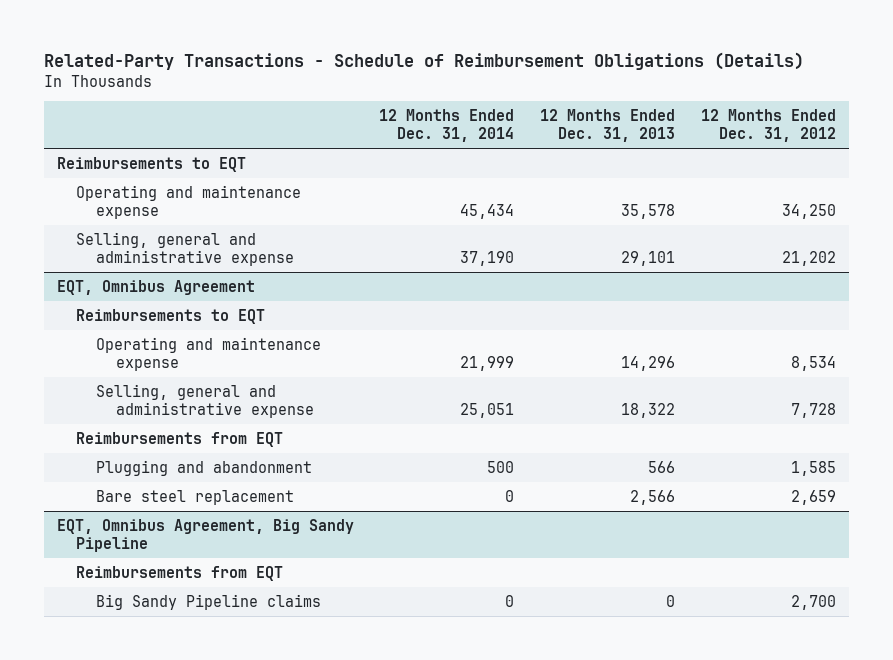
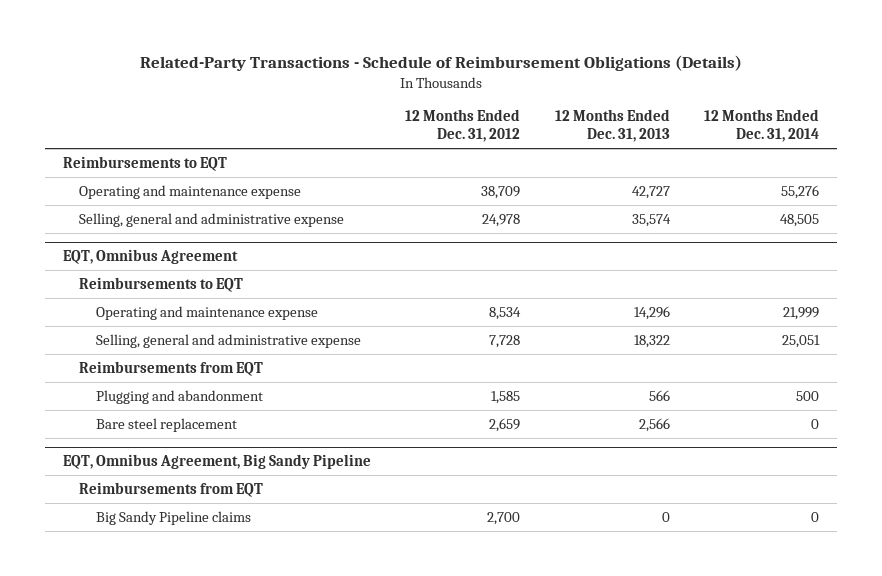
[460,203,515,219] 45,434 -> [781,184,820,199] 55,276
[621,203,676,219] 35,578 -> [631,185,670,199] 42,727
[781,203,836,219] 34,250 -> [481,185,521,199] 38,709
[460,250,515,266] 37,190 -> [780,213,820,227] 48,505
[621,250,676,266] 29,101 -> [631,213,671,227] 35,574
[781,250,836,266] 21,202 -> [482,213,521,227] 24,978

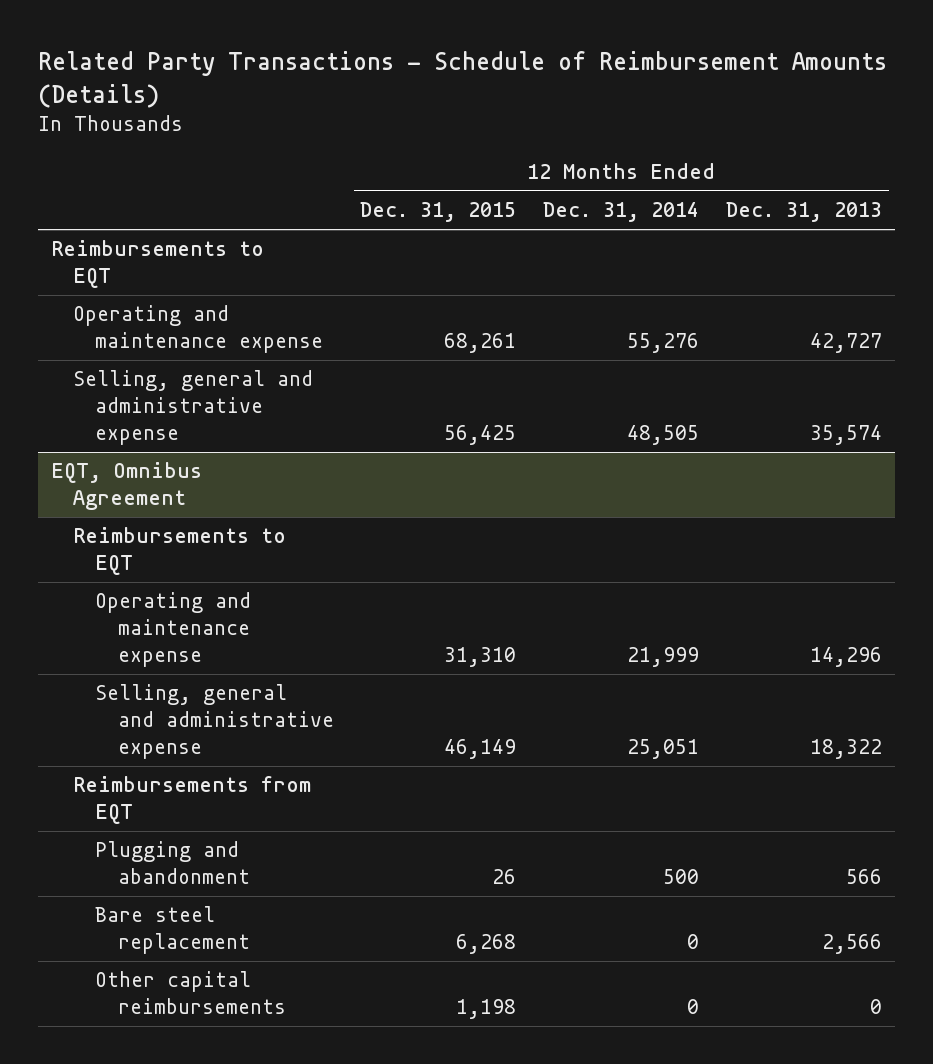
[140,55,743,72] Related-Party Transactions - Schedule of Reimbursement Obligations (Details) -> [37,51,887,109] Related Party Transactions - Schedule of Reimbursement Amounts (Details)
[405,109,521,143] 12 Months Ended Dec. 31, 2012 -> none
none -> [360,202,517,223] Dec. 31, 2015
[62,454,371,470] EQT, Omnibus Agreement, Big Sandy Pipeline -> none
[79,481,264,497] Reimbursements from EQT -> none
[96,510,252,525] Big Sandy Pipeline claims -> [95,971,286,1015] Other capital reimbursements

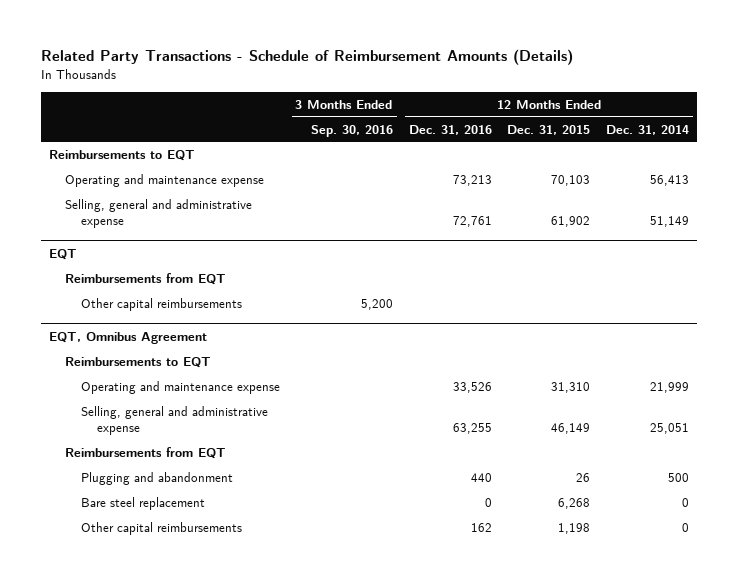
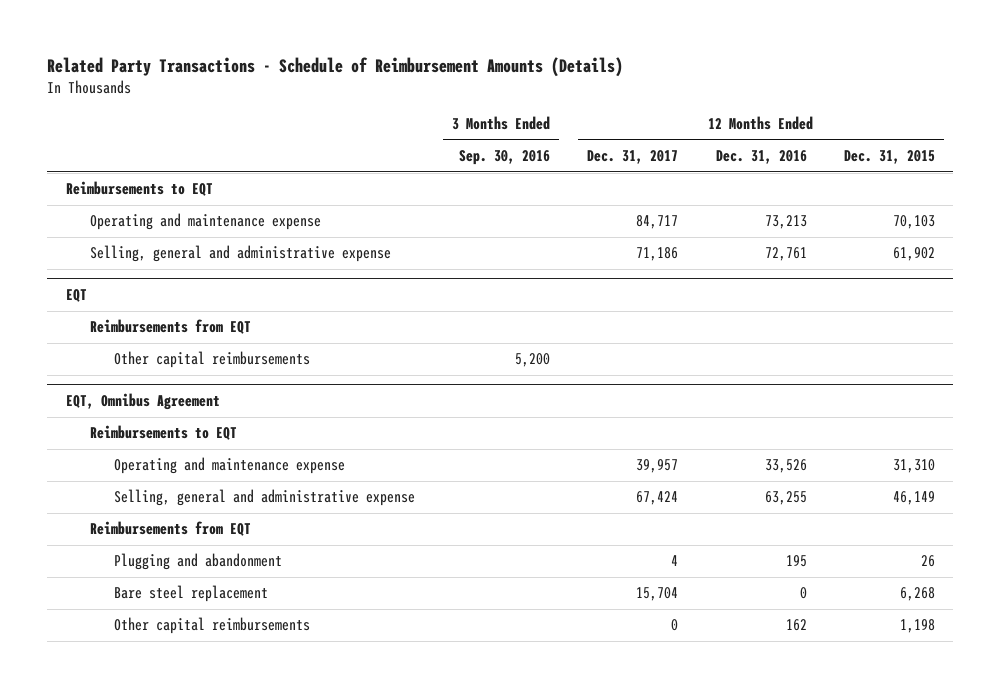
[606,124,690,135] Dec. 31, 2014 -> none
none -> [587,150,679,165] Dec. 31, 2017
[470,472,492,482] 440 -> [785,555,807,568] 195

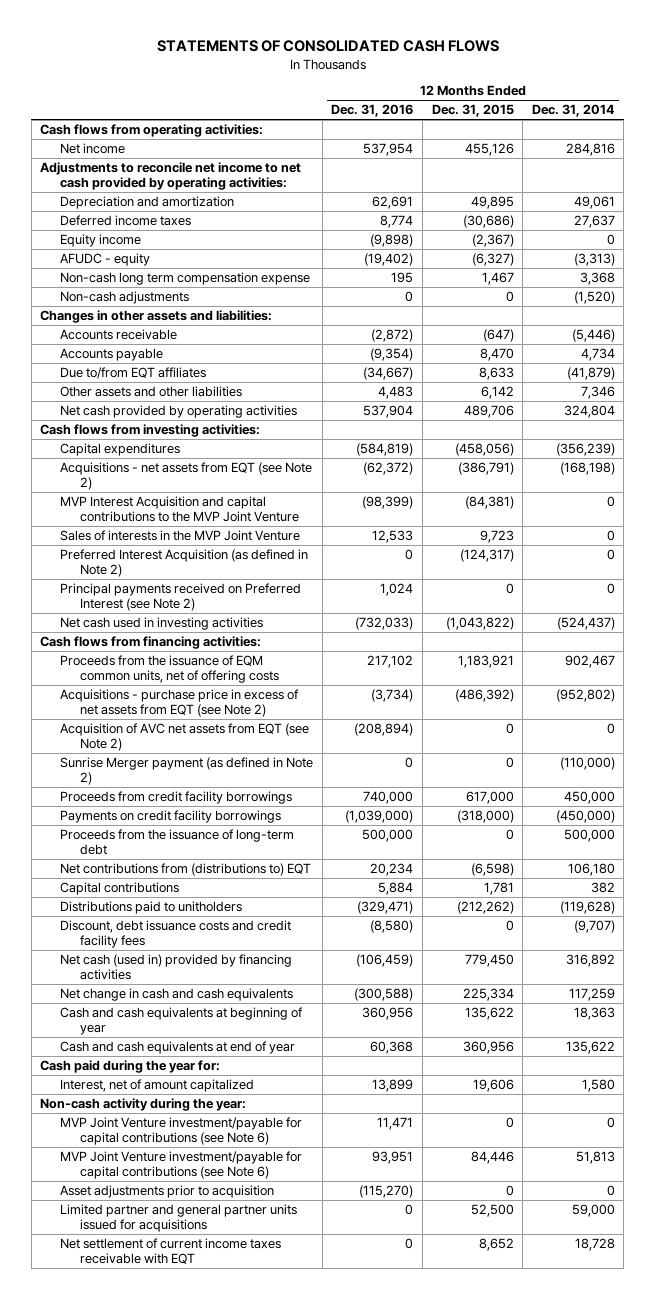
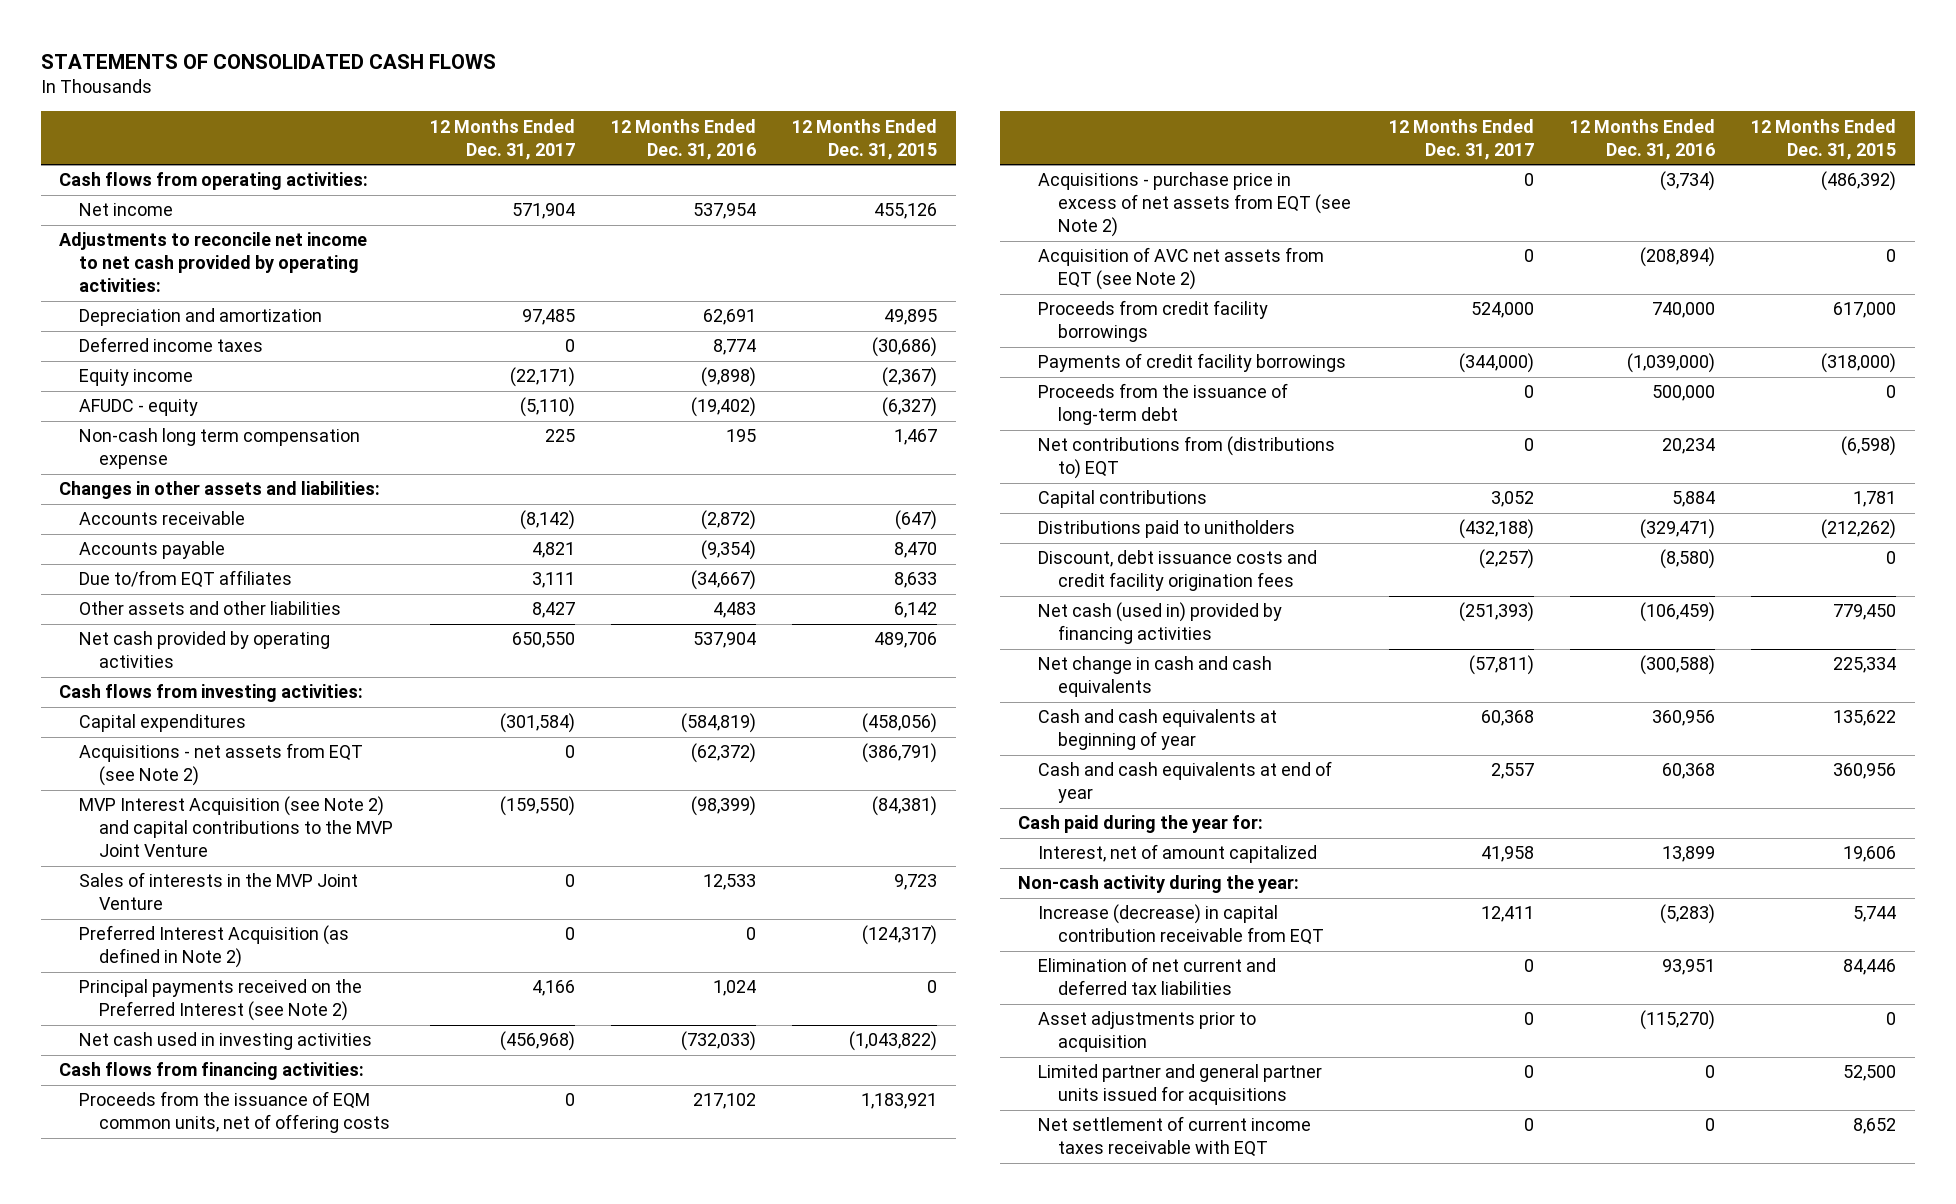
[531,104,615,118] Dec. 31, 2014 -> none
none -> [429,118,575,160] 12 Months Ended Dec. 31, 2017
[60,291,190,305] Non-cash adjustments -> none
[60,496,300,522] MVP Interest Acquisition and capital contributions to the MVP Joint Venture -> [79,796,394,858] MVP Interest Acquisition (see Note 2) and capital contributions to the MVP Joint Venture
[60,583,302,611] Principal payments received on Preferred Interest (see Note 2) -> [79,979,363,1022] Principal payments received on the Preferred Interest (see Note 2)
[60,757,314,785] Sunrise Merger payment (as defined in Note 2) -> none
[60,810,282,824] Payments on credit facility borrowings -> [1038,353,1347,373] Payments of credit facility borrowings
[60,920,292,948] Discount, debt issuance costs and credit facility fees -> [1038,550,1318,592] Discount, debt issuance costs and credit facility origination fees
[60,1117,303,1145] MVP Joint Venture investment/payable for capital contributions (see Note 6) -> none
none -> [1038,904,1325,946] Increase (decrease) in capital contribution receivable from EQT
[60,1151,303,1179] MVP Joint Venture investment/payable for capital contributions (see Note 6) -> [1038,957,1277,996] Elimination of net current and deferred tax liabilities

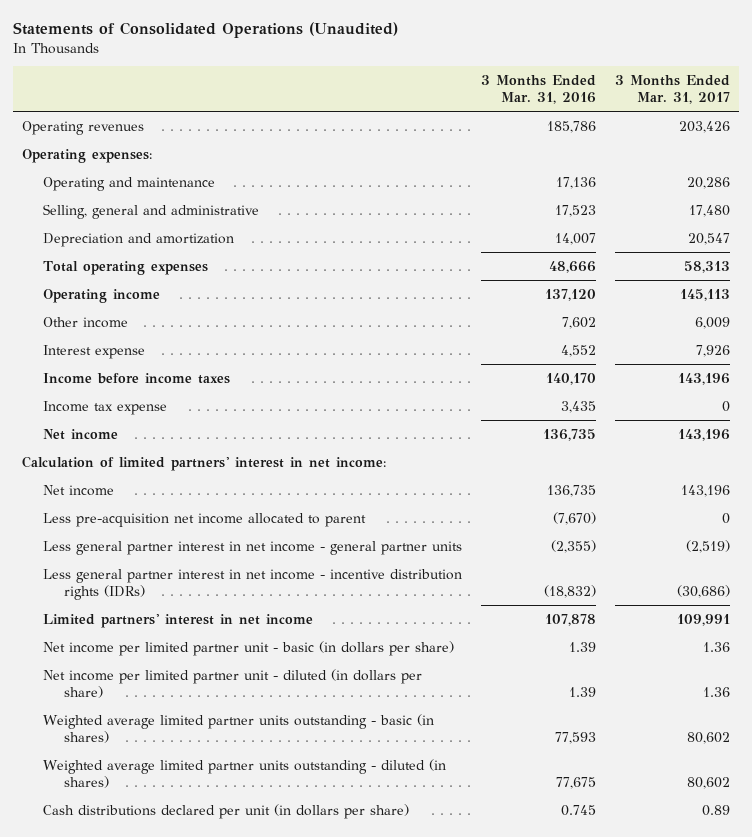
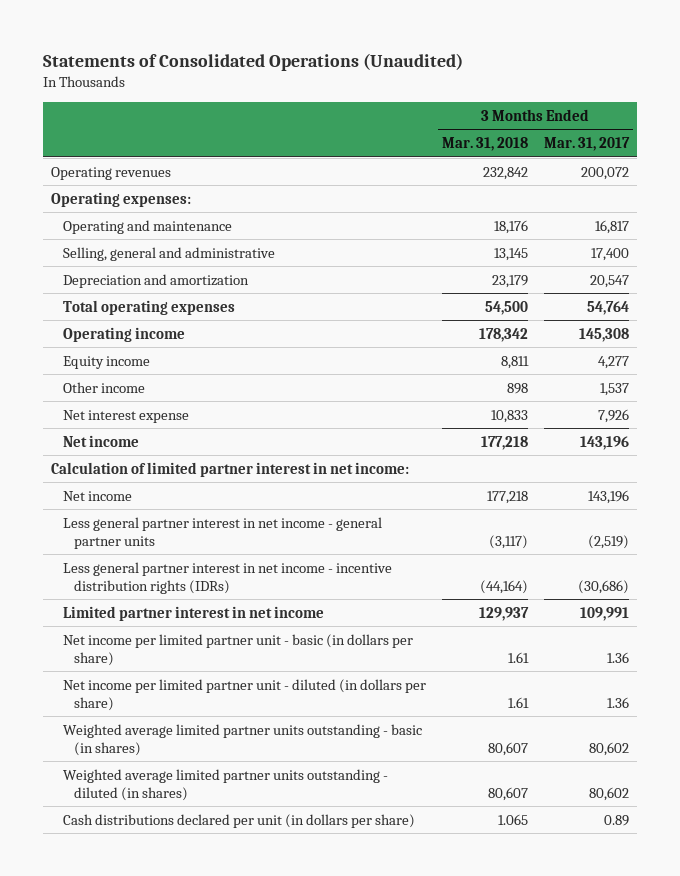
[480,75,596,104] 3 Months Ended Mar. 31, 2016 -> none
none -> [441,137,528,152] Mar. 31, 2018
[678,120,730,133] 203,426 -> [580,166,629,180] 200,072
[686,176,730,189] 20,286 -> [594,219,629,234] 16,817
[688,204,730,217] 17,480 -> [590,247,629,261] 17,400
[42,372,230,384] Income before income taxes -> none
[42,400,167,415] Income tax expense -> none
[683,260,730,273] 58,313 -> [586,300,629,315] 54,764
[679,288,730,301] 145,113 -> [578,327,629,342] 145,308
none -> [62,355,150,369] Equity income
[694,316,730,329] 6,009 -> [599,382,629,396] 1,537
[42,344,145,359] Interest expense -> [62,409,189,423] Net interest expense
[22,455,387,471] Calculation of limited partners' interest in net income: -> [51,461,410,477] Calculation of limited partner interest in net income:
[42,512,366,527] Less pre-acquisition net income allocated to parent -> none
[42,613,313,628] Limited partners' interest in net income -> [62,605,324,621] Limited partner interest in net income

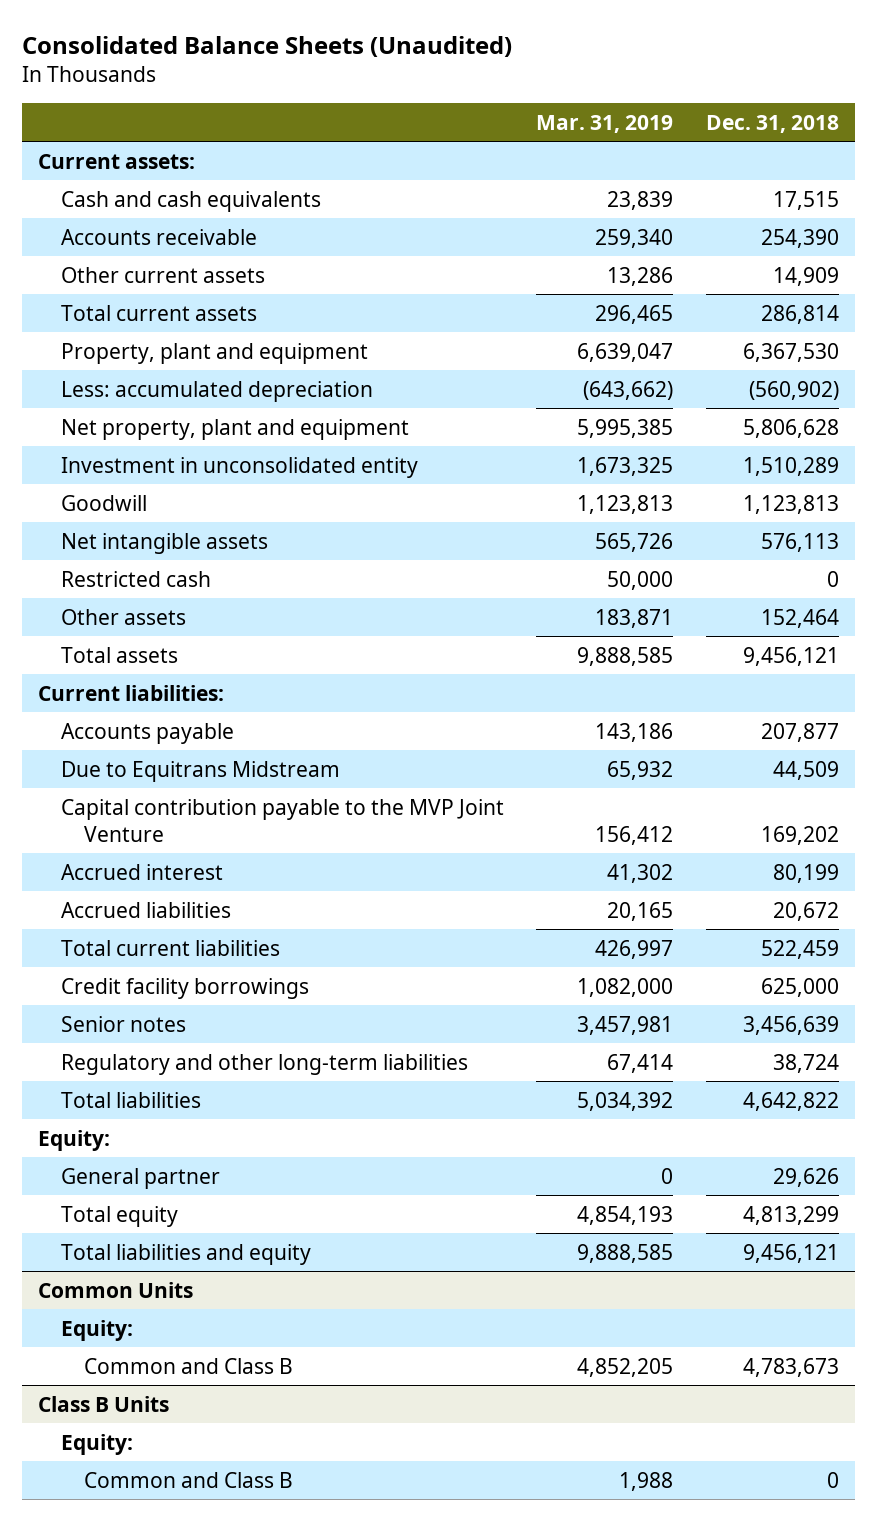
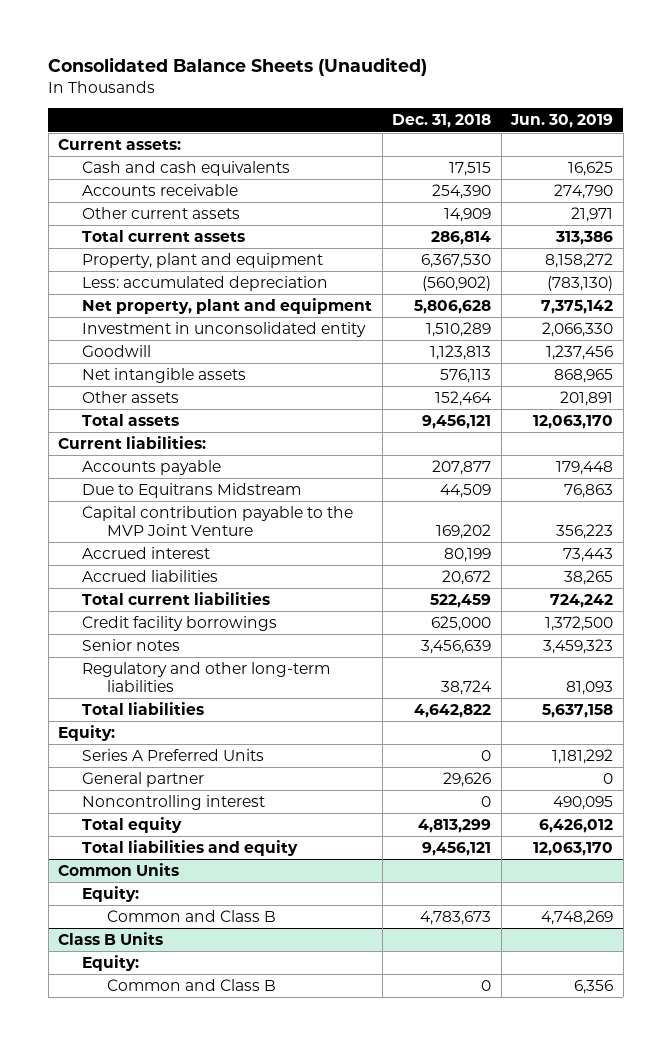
[536,114,674,133] Mar. 31, 2019 -> none
none -> [510,114,614,129] Jun. 30, 2019
[60,570,211,587] Restricted cash -> none
none -> [82,748,265,761] Series A Preferred Units
none -> [82,794,266,810] Noncontrolling interest

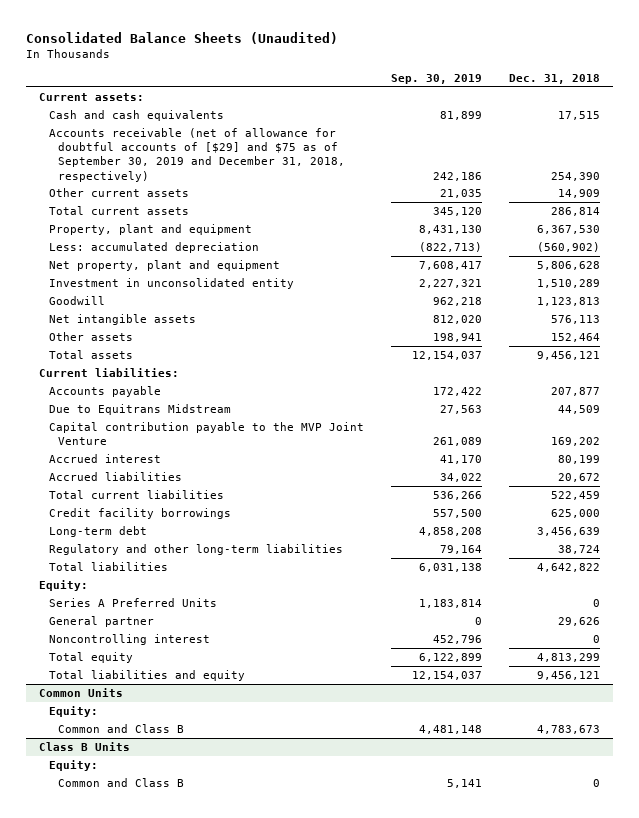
[510,114,614,129] Jun. 30, 2019 -> none
none -> [390,74,482,85] Sep. 30, 2019
[82,183,239,196] Accounts receivable -> [48,127,346,182] Accounts receivable (net of allowance for doubtful accounts of [$29] and $75 as of September 30, 2019 and December 31, 2018, respectively)
[82,638,181,651] Senior notes -> [48,525,147,537] Long-term debt

